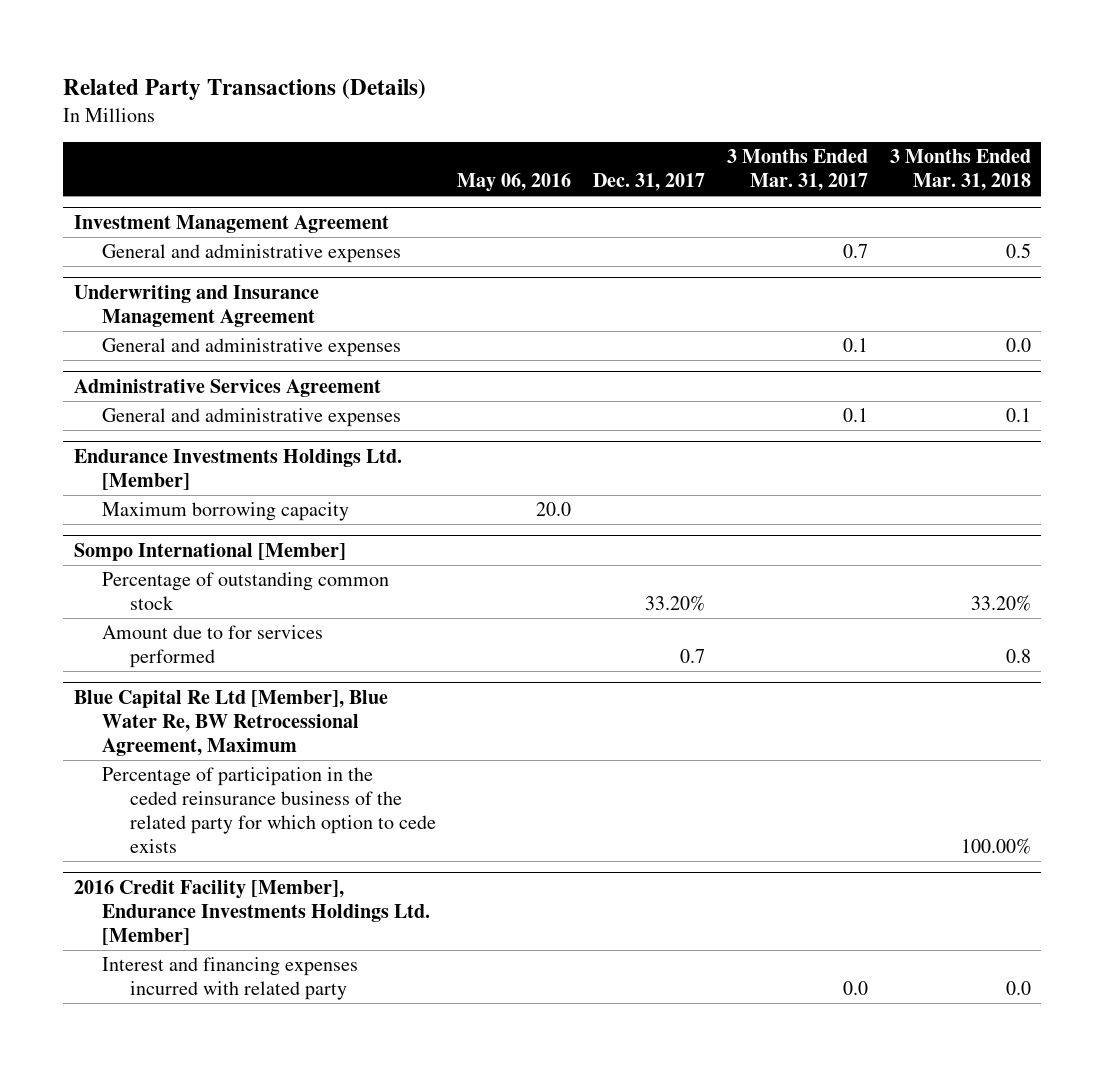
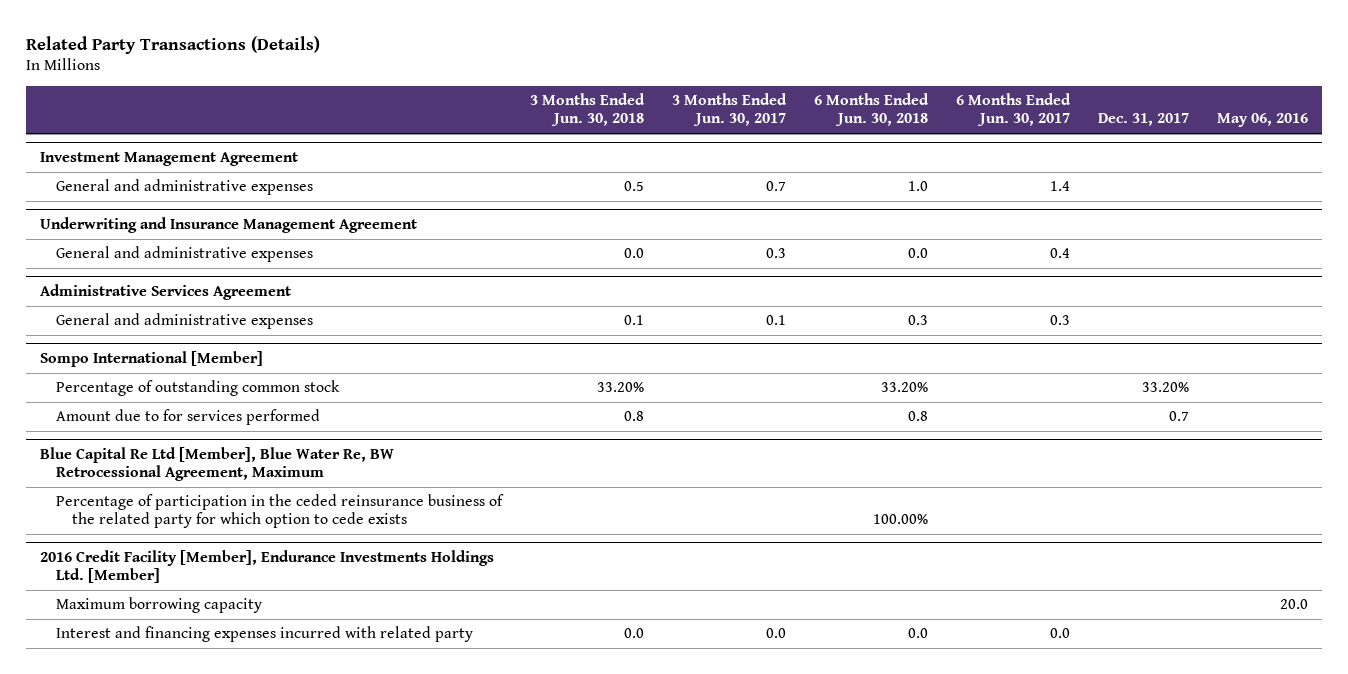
[726,149,868,192] 3 Months Ended Mar. 31, 2017 -> none
[889,149,1031,192] 3 Months Ended Mar. 31, 2018 -> none
none -> [529,93,645,127] 3 Months Ended Jun. 30, 2018
none -> [671,93,787,127] 3 Months Ended Jun. 30, 2017
none -> [813,93,929,127] 6 Months Ended Jun. 30, 2018
none -> [956,93,1072,127] 6 Months Ended Jun. 30, 2017
[74,449,403,490] Endurance Investments Holdings Ltd. [Member] -> none
[101,502,349,522] Maximum borrowing capacity -> none
none -> [55,597,262,614] Maximum borrowing capacity

